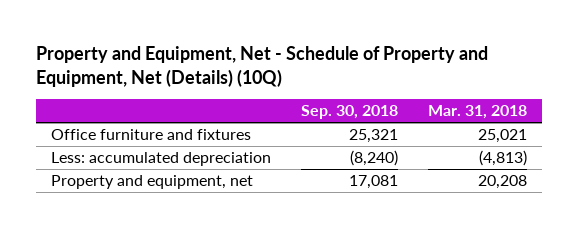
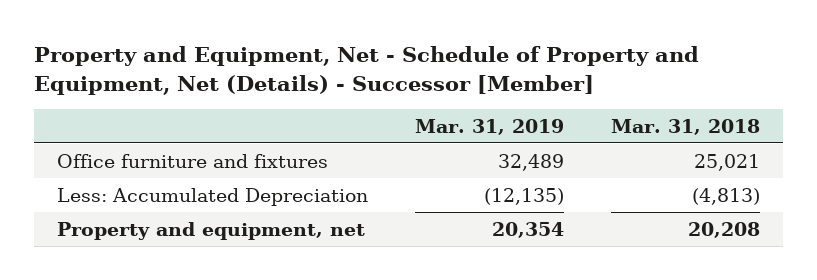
[35,45,488,87] Property and Equipment, Net - Schedule of Property and Equipment, Net (Details) (10Q) -> [33,46,699,95] Property and Equipment, Net - Schedule of Property and Equipment, Net (Details) - Successor [Member]
[300,105,398,120] Sep. 30, 2018 -> none
none -> [415,118,565,135] Mar. 31, 2019
[50,152,271,167] Less: accumulated depreciation -> [57,187,369,206] Less: Accumulated Depreciation

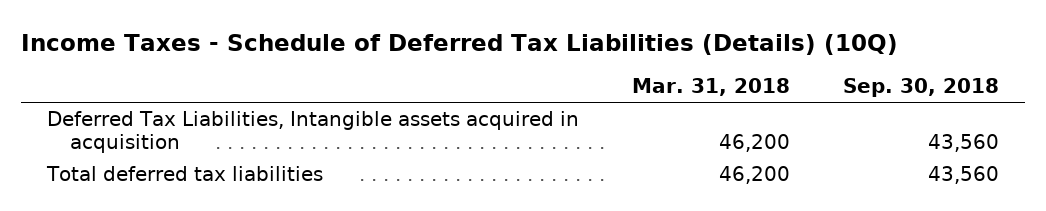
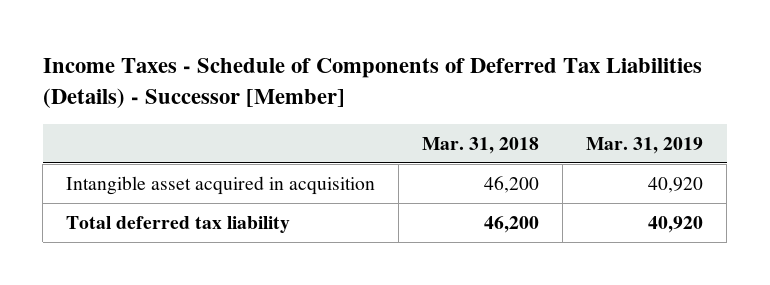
[20,33,898,55] Income Taxes - Schedule of Deferred Tax Liabilities (Details) (10Q) -> [42,58,702,108] Income Taxes - Schedule of Components of Deferred Tax Liabilities (Details) - Successor [Member]
[842,78,999,98] Sep. 30, 2018 -> none
none -> [586,136,704,154] Mar. 31, 2019
[47,111,580,154] Deferred Tax Liabilities, Intangible assets acquired in acquisition -> [66,175,376,195] Intangible asset acquired in acquisition
[46,166,324,182] Total deferred tax liabilities -> [66,215,291,233] Total deferred tax liability

